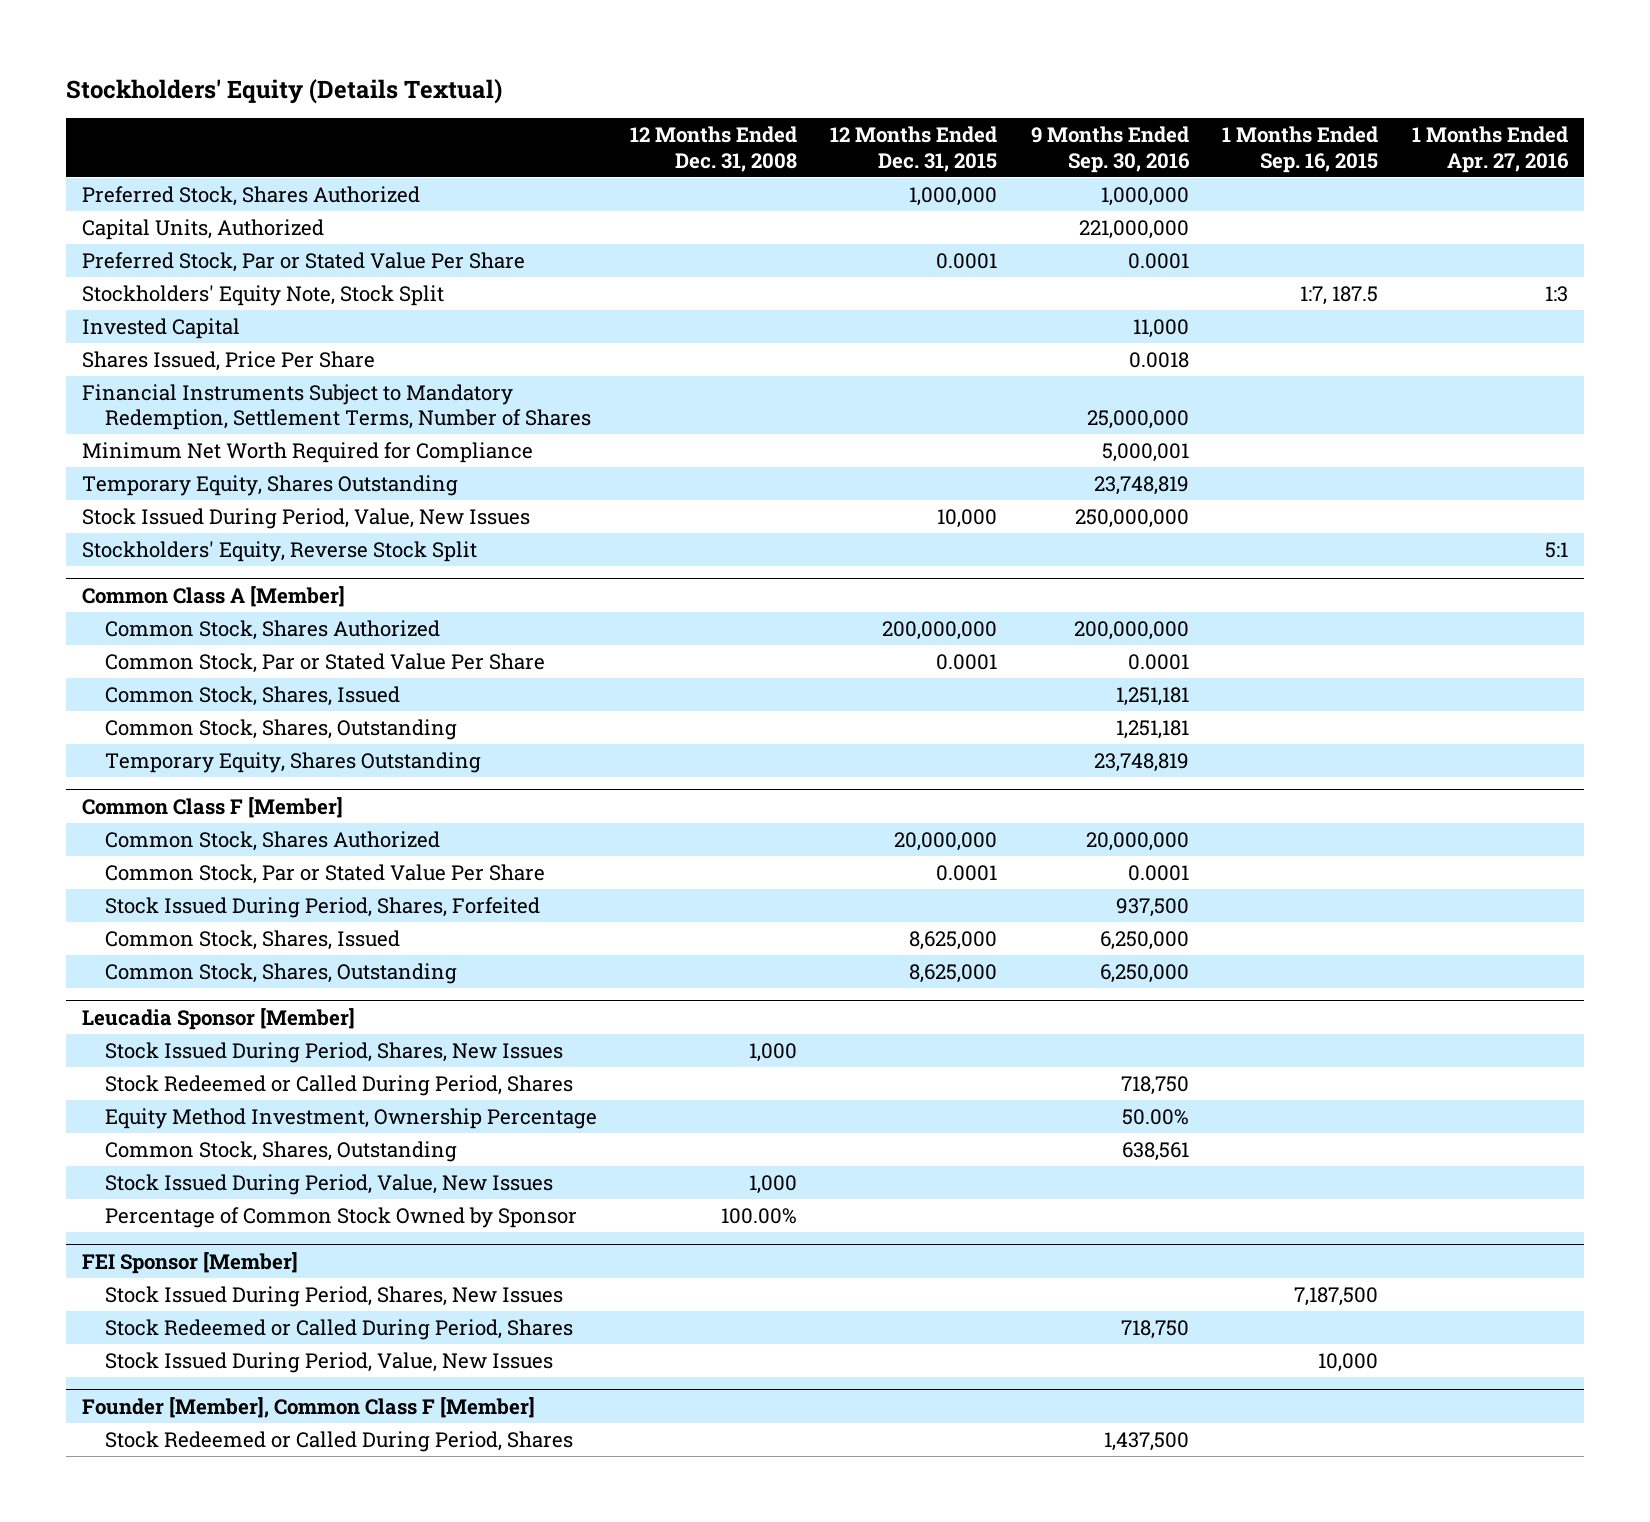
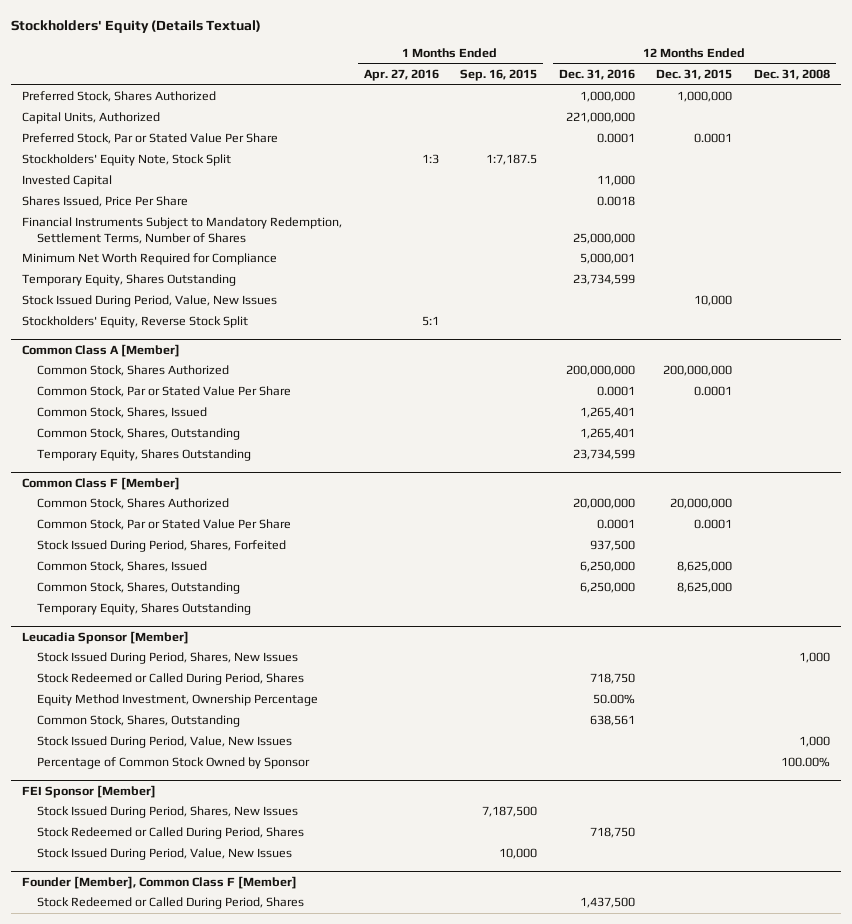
[1030,126,1190,173] 9 Months Ended Sep. 30, 2016 -> none
none -> [558,69,635,81] Dec. 31, 2016
[1300,285,1379,305] 1:7, 187.5 -> [486,154,538,166] 1:7,187.5
none -> [37,603,252,616] Temporary Equity, Shares Outstanding

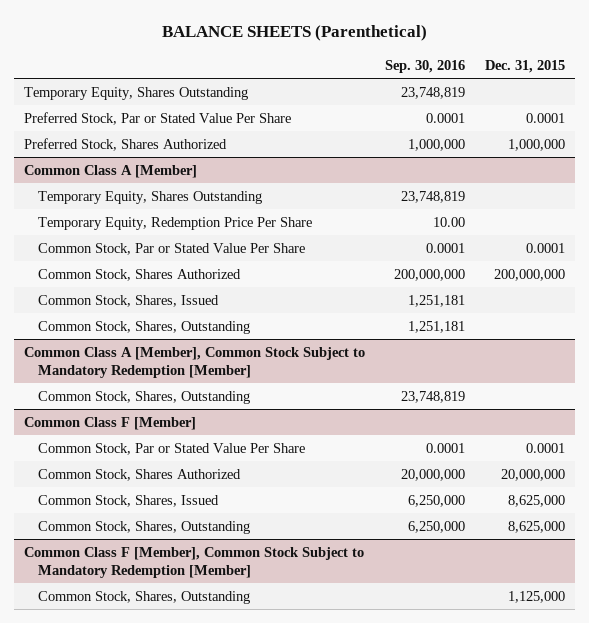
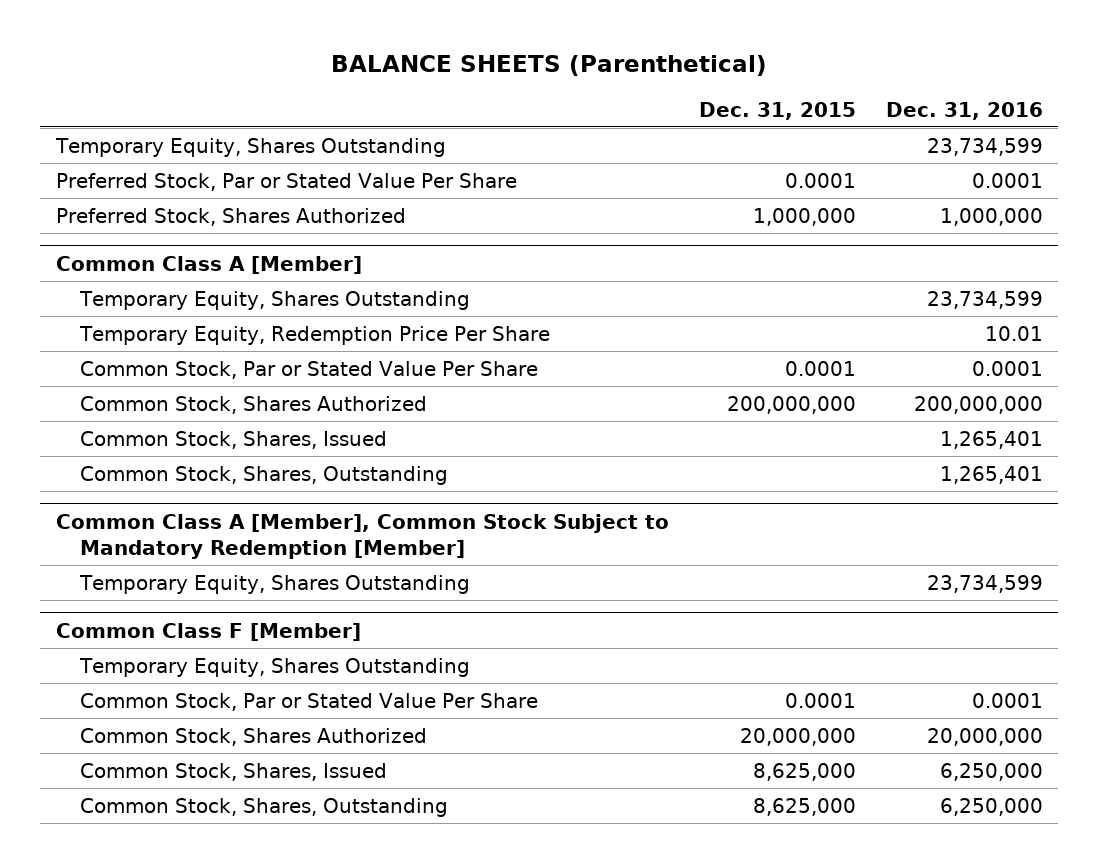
[385,59,466,73] Sep. 30, 2016 -> none
none -> [885,101,1043,120] Dec. 31, 2016
[37,390,250,404] Common Stock, Shares, Outstanding -> none
none -> [79,574,471,594] Temporary Equity, Shares Outstanding
none -> [79,657,471,677] Temporary Equity, Shares Outstanding
[24,546,365,578] Common Class F [Member], Common Stock Subject to Mandatory Redemption [Member] -> none
[37,590,250,604] Common Stock, Shares, Outstanding -> none

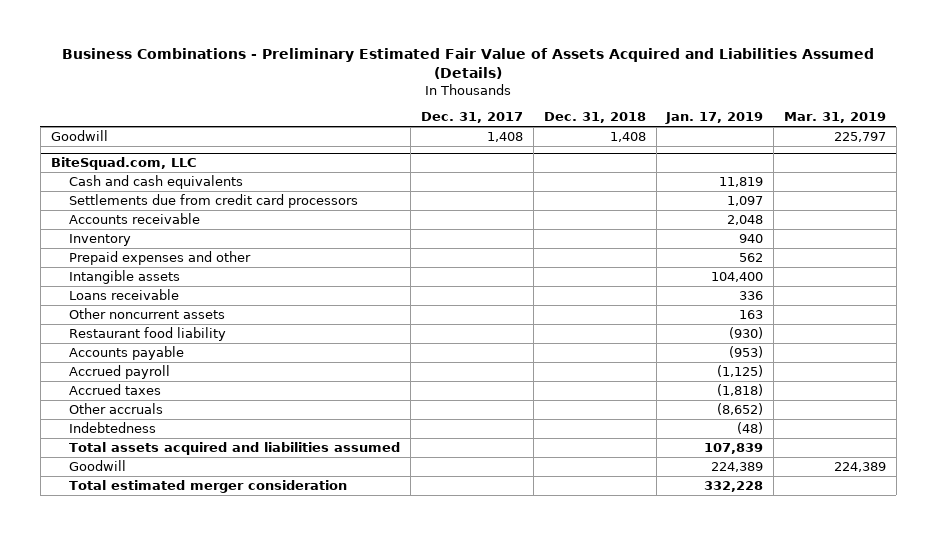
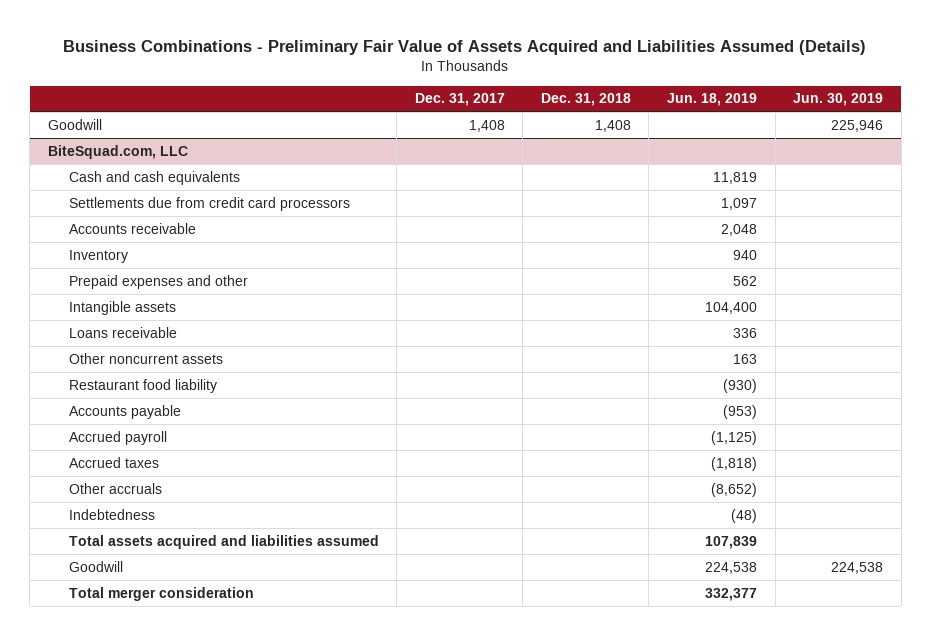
[62,48,875,80] Business Combinations - Preliminary Estimated Fair Value of Assets Acquired and Liabilities Assumed (Details) -> [63,40,867,56] Business Combinations - Preliminary Fair Value of Assets Acquired and Liabilities Assumed (Details)
[665,112,764,125] Jan. 17, 2019 -> none
[784,112,887,124] Mar. 31, 2019 -> none
none -> [667,93,758,107] Jun. 18, 2019
none -> [793,93,884,107] Jun. 30, 2019
[69,479,348,493] Total estimated merger consideration -> [68,586,254,601] Total merger consideration

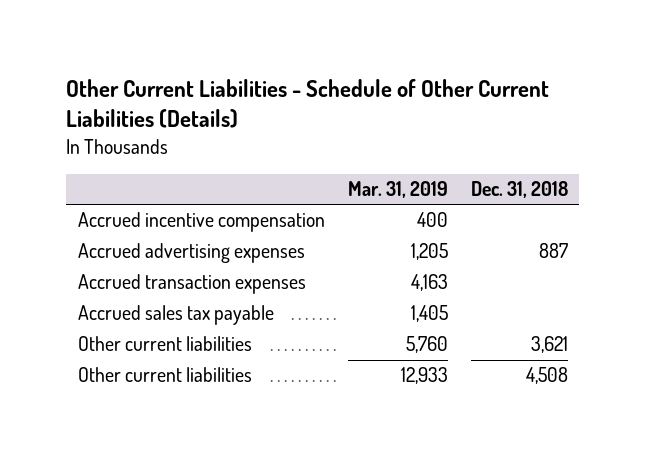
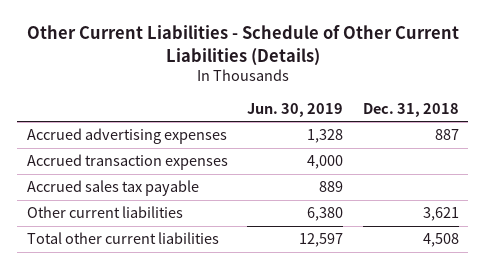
[347,181,448,199] Mar. 31, 2019 -> none
none -> [247,102,344,117] Jun. 30, 2019
[77,212,325,233] Accrued incentive compensation -> none
[77,367,252,383] Other current liabilities -> [26,232,219,245] Total other current liabilities

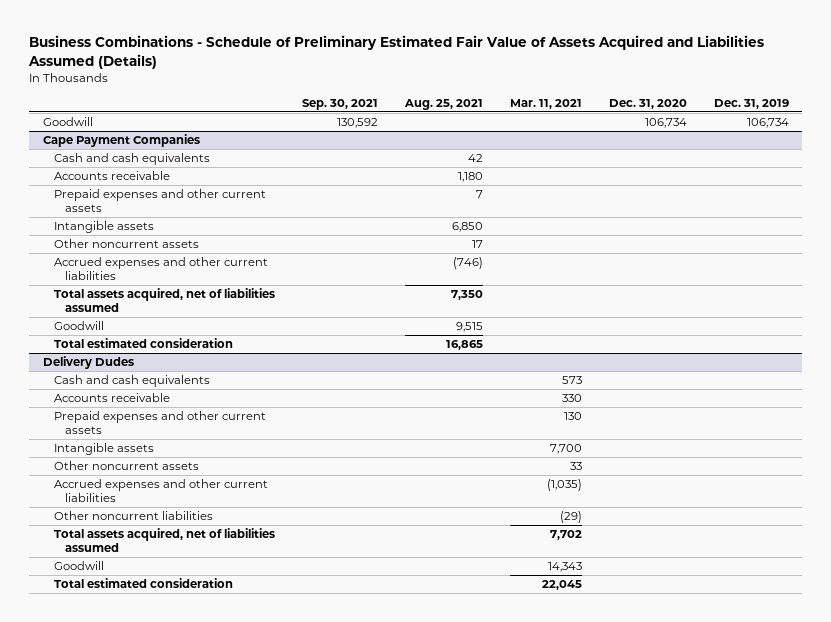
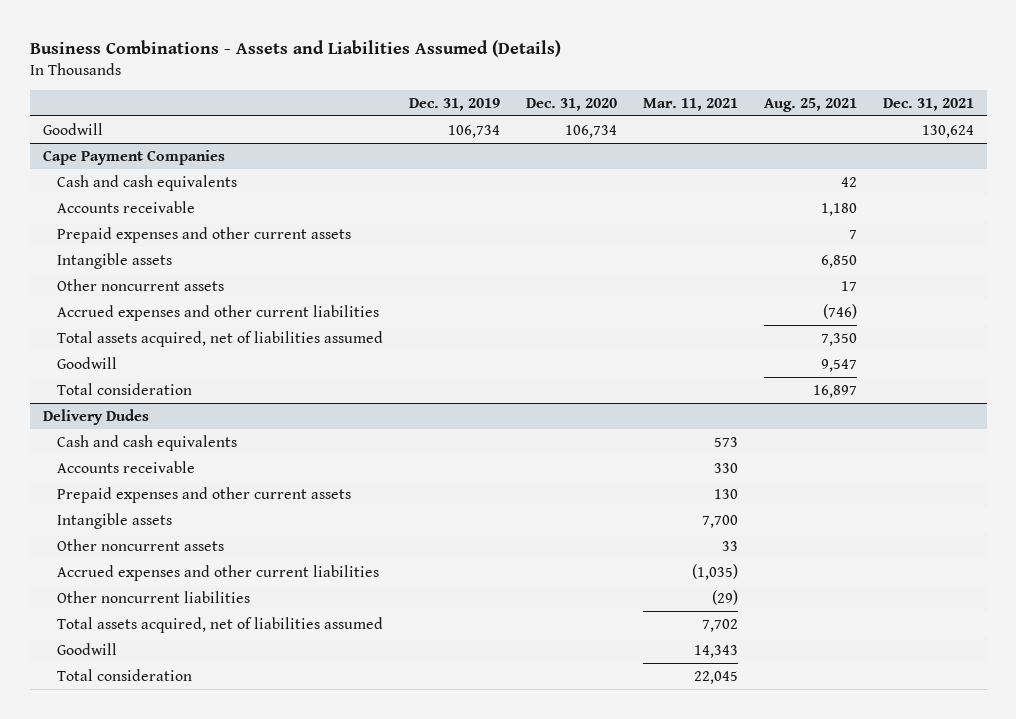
[28,35,765,69] Business Combinations - Schedule of Preliminary Estimated Fair Value of Assets Acquired and Liabilities Assumed (Details) -> [29,39,561,57] Business Combinations - Assets and Liabilities Assumed (Details)
[301,98,378,110] Sep. 30, 2021 -> none
none -> [882,97,974,111] Dec. 31, 2021
[455,322,483,333] 9,515 -> [820,358,857,372] 9,547
[53,338,233,349] Total estimated consideration -> [56,382,192,395] Total consideration
[445,340,483,351] 16,865 -> [812,384,857,398] 16,897
[53,578,233,589] Total estimated consideration -> [56,668,192,681] Total consideration

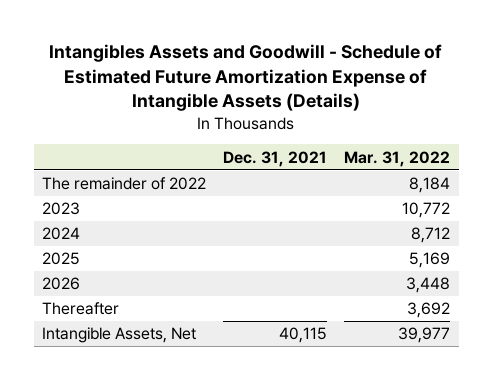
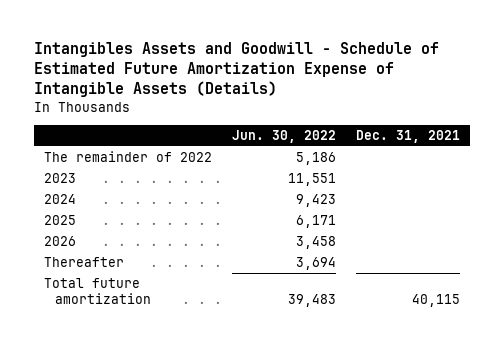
[344,150,451,167] Mar. 31, 2022 -> none
none -> [232,130,337,144] Jun. 30, 2022
[42,327,197,344] Intangible Assets, Net -> [44,278,151,305] Total future amortization

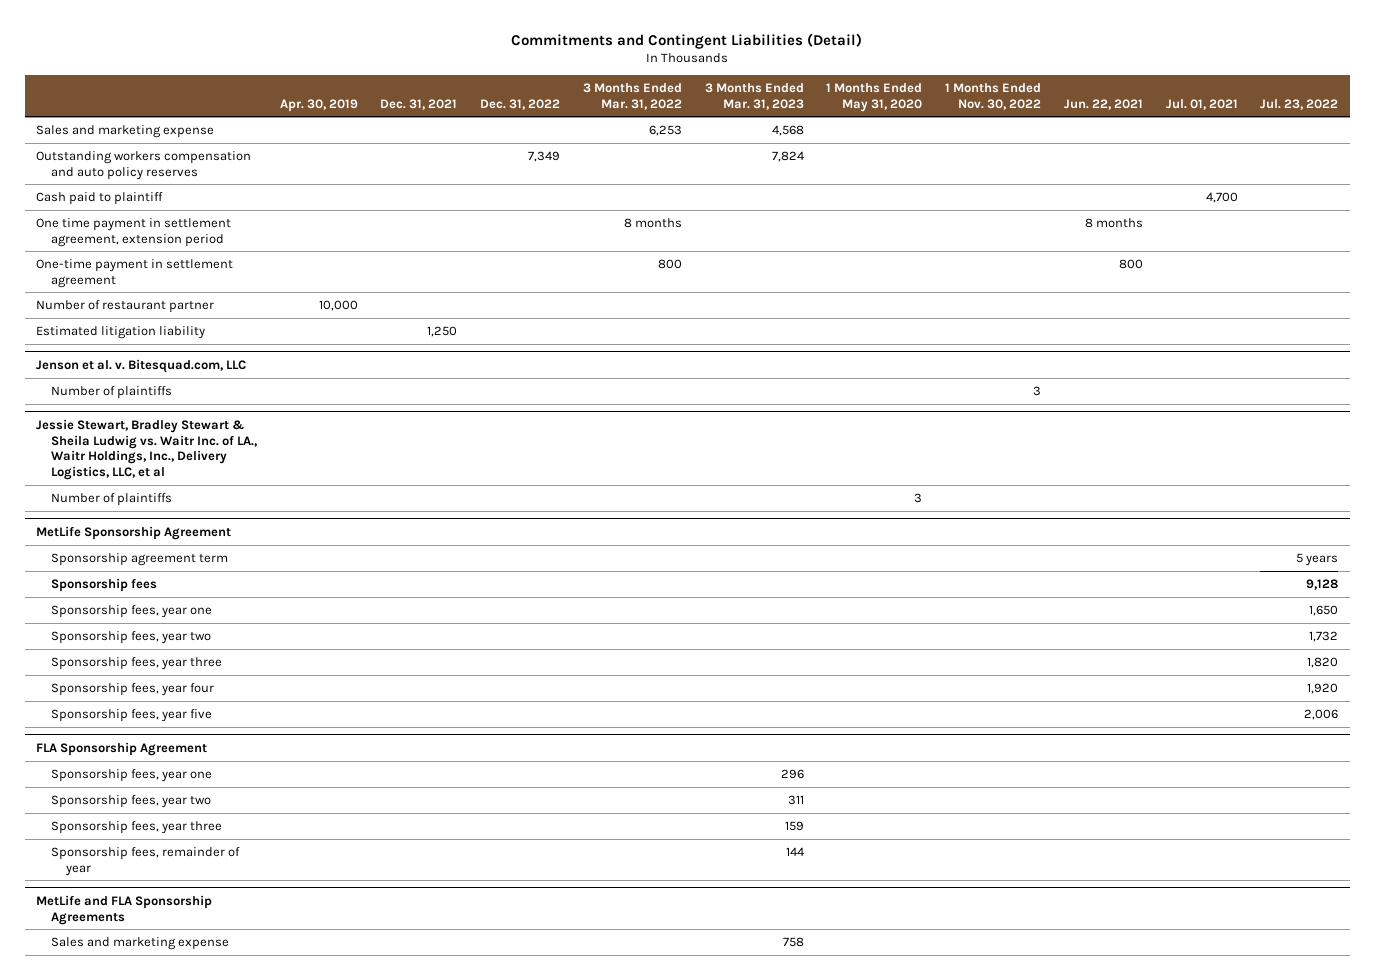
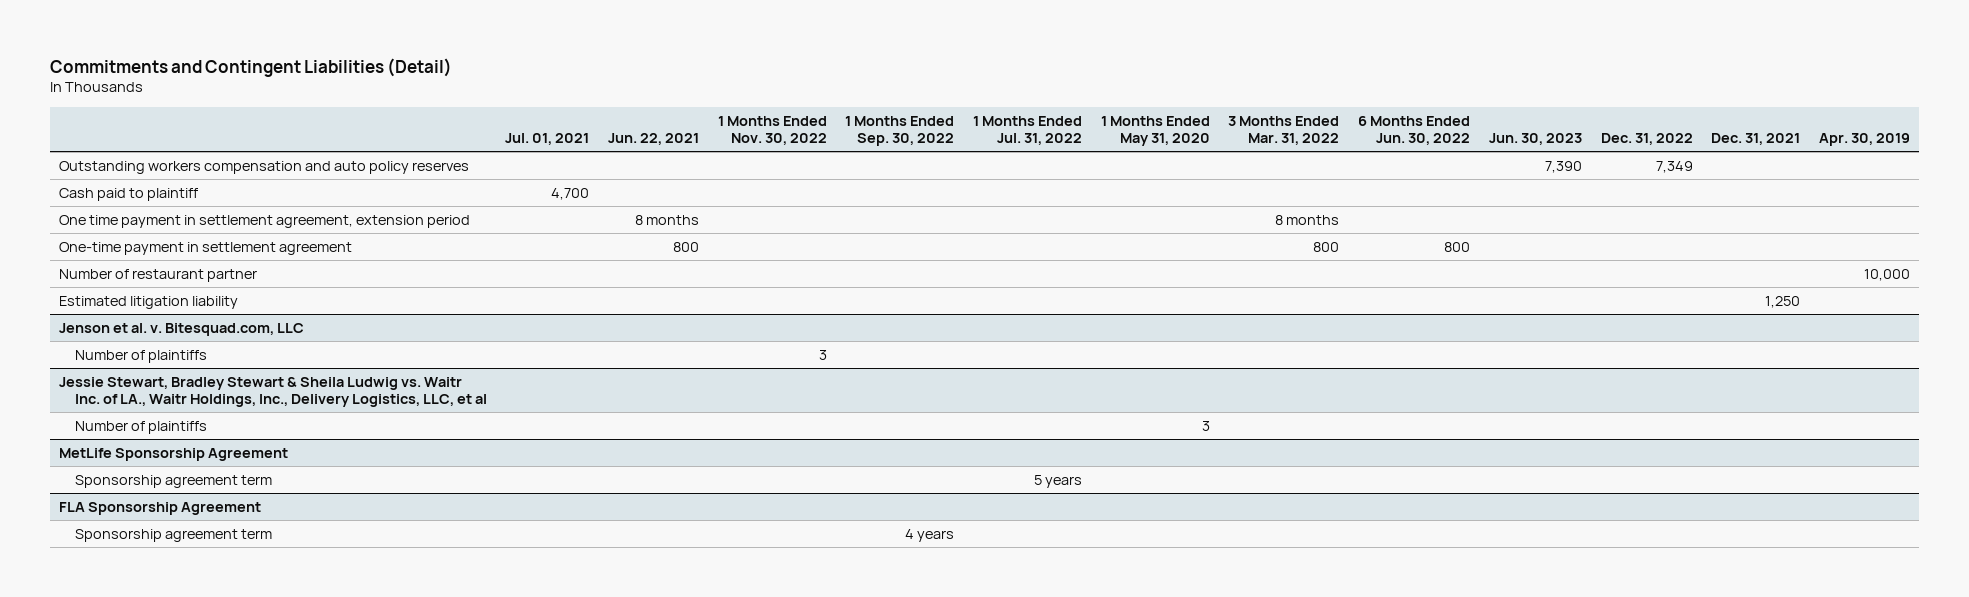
[704,82,804,110] 3 Months Ended Mar. 31, 2023 -> none
[1260,98,1339,110] Jul. 23, 2022 -> none
none -> [845,115,955,147] 1 Months Ended Sep. 30, 2022
none -> [973,115,1083,146] 1 Months Ended Jul. 31, 2022
none -> [1358,115,1471,146] 6 Months Ended Jun. 30, 2022
none -> [1488,133,1582,146] Jun. 30, 2023
[36,124,215,138] Sales and marketing expense -> none
[50,577,157,592] Sponsorship fees -> none
[50,604,212,618] Sponsorship fees, year one -> none
[50,630,211,644] Sponsorship fees, year two -> none
[50,656,222,670] Sponsorship fees, year three -> none
[50,682,214,696] Sponsorship fees, year four -> none
[50,708,212,722] Sponsorship fees, year five -> none
[50,768,212,782] Sponsorship fees, year one -> none
[50,794,211,808] Sponsorship fees, year two -> none
[50,820,222,834] Sponsorship fees, year three -> none
[50,846,240,876] Sponsorship fees, remainder of year -> none
[36,894,213,925] MetLife and FLA Sponsorship Agreements -> none
[50,936,229,950] Sales and marketing expense -> none
none -> [74,528,272,542] Sponsorship agreement term

